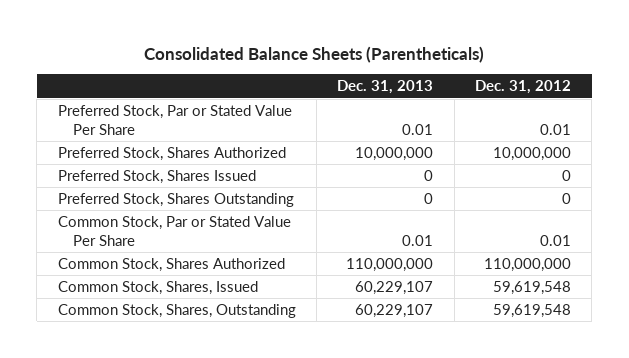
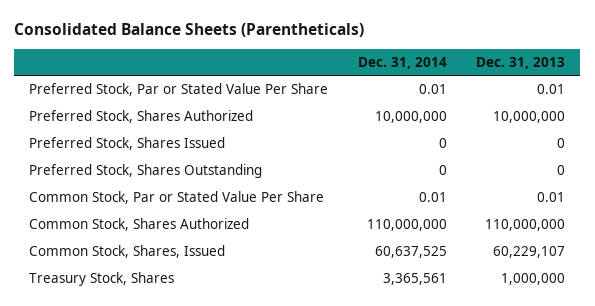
[474,80,571,95] Dec. 31, 2012 -> none
none -> [357,56,447,69] Dec. 31, 2014
[57,303,296,318] Common Stock, Shares, Outstanding -> none
none -> [29,272,175,287] Treasury Stock, Shares

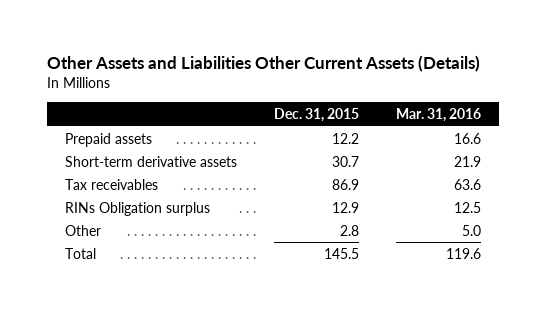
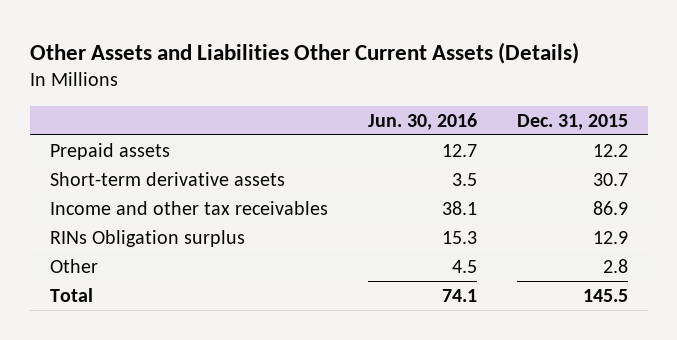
[395,108,481,123] Mar. 31, 2016 -> none
none -> [367,112,477,130] Jun. 30, 2016
[65,178,159,190] Tax receivables -> [49,200,328,215] Income and other tax receivables

